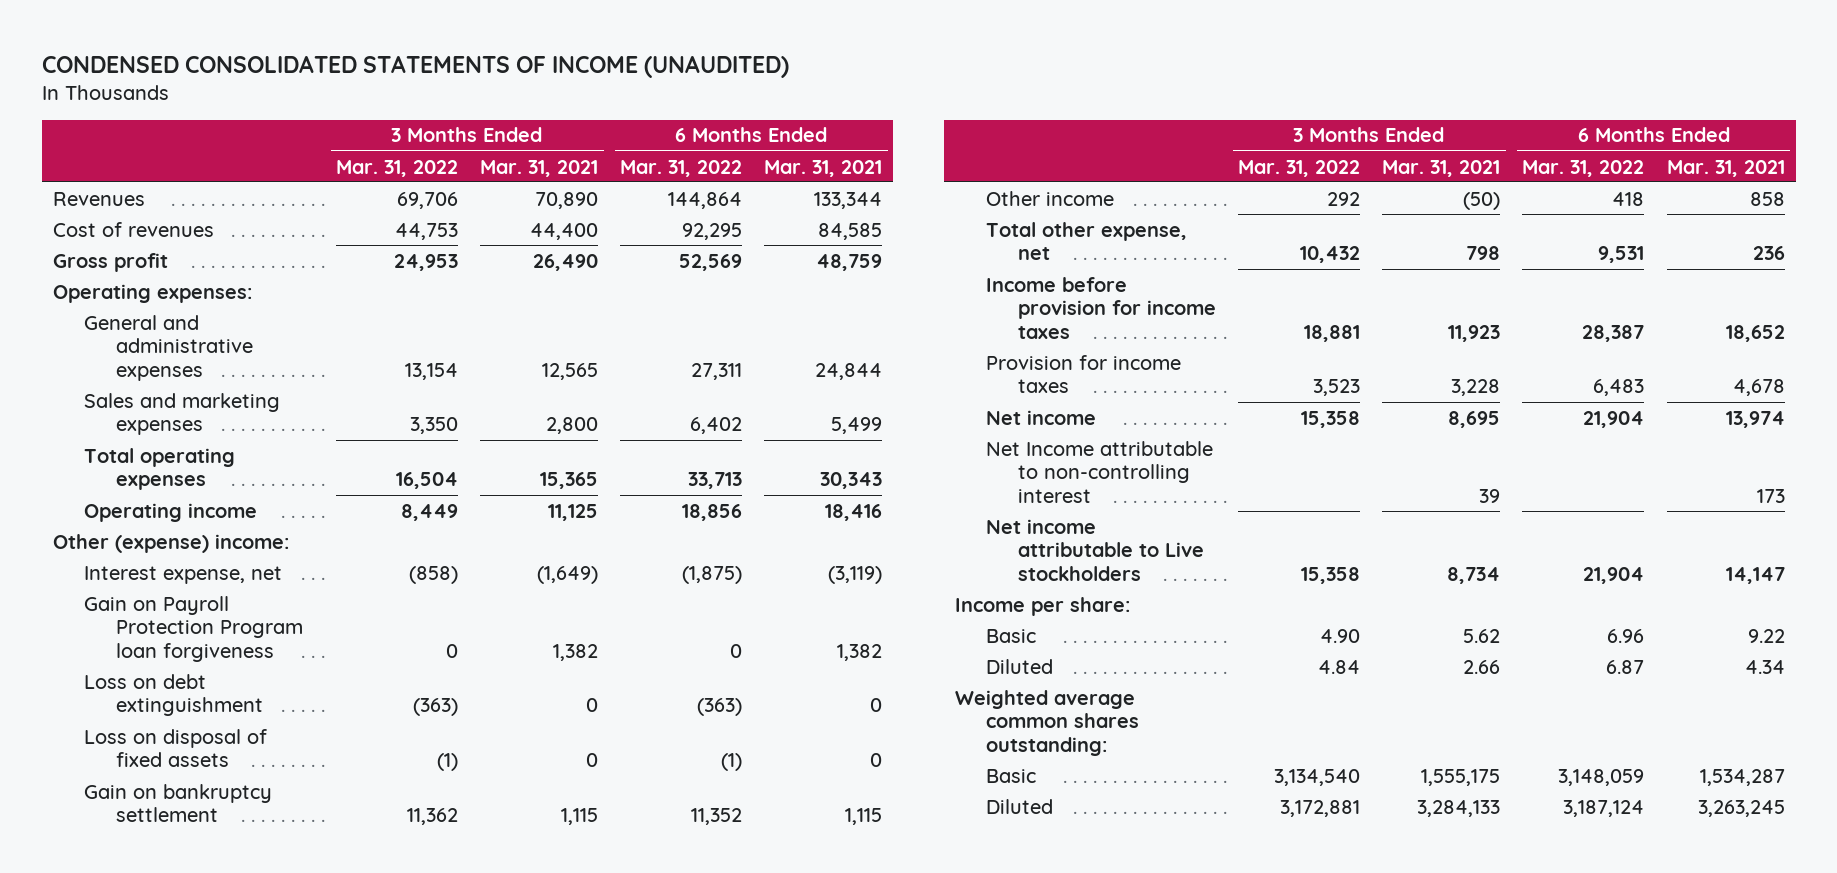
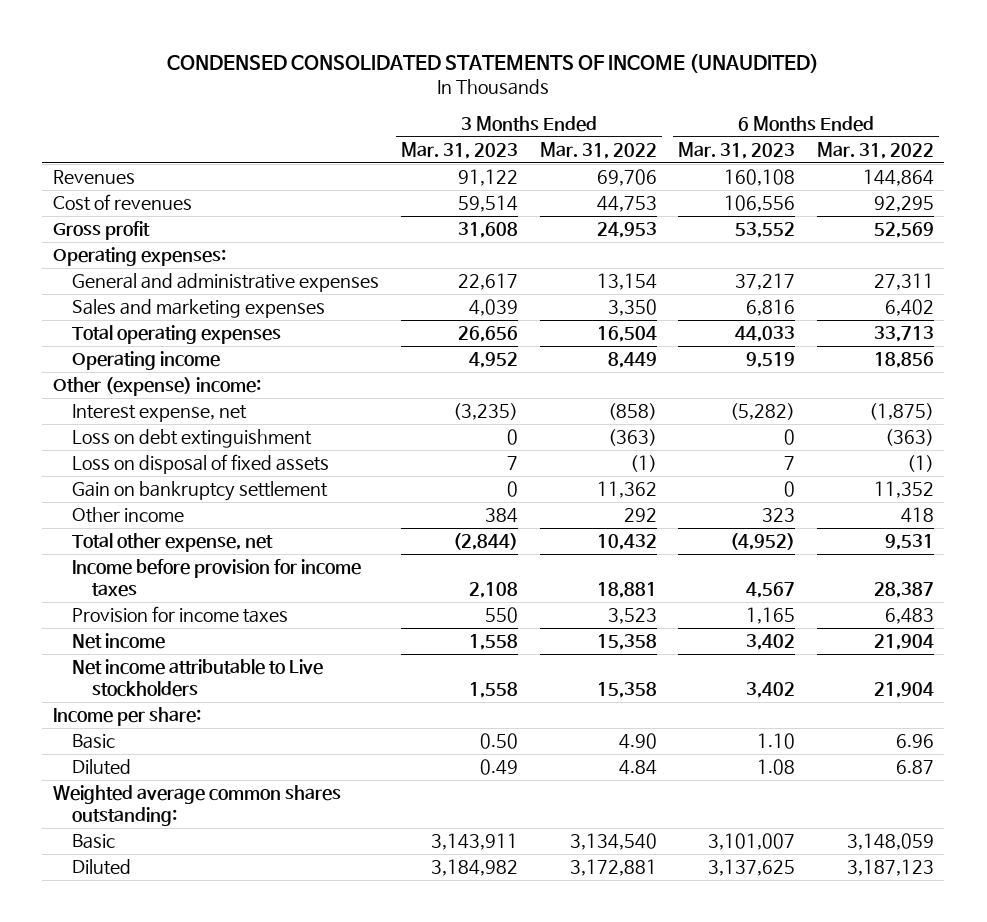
[480,159,599,177] Mar. 31, 2021 -> none
[764,159,883,177] Mar. 31, 2021 -> none
none -> [401,142,519,160] Mar. 31, 2023
none -> [678,142,796,160] Mar. 31, 2023
[84,595,304,662] Gain on Payroll Protection Program loan forgiveness -> none
[986,440,1214,503] Net Income attributable to non-controlling interest -> none
[1563,799,1645,817] 3,187,124 -> [846,859,934,877] 3,187,123

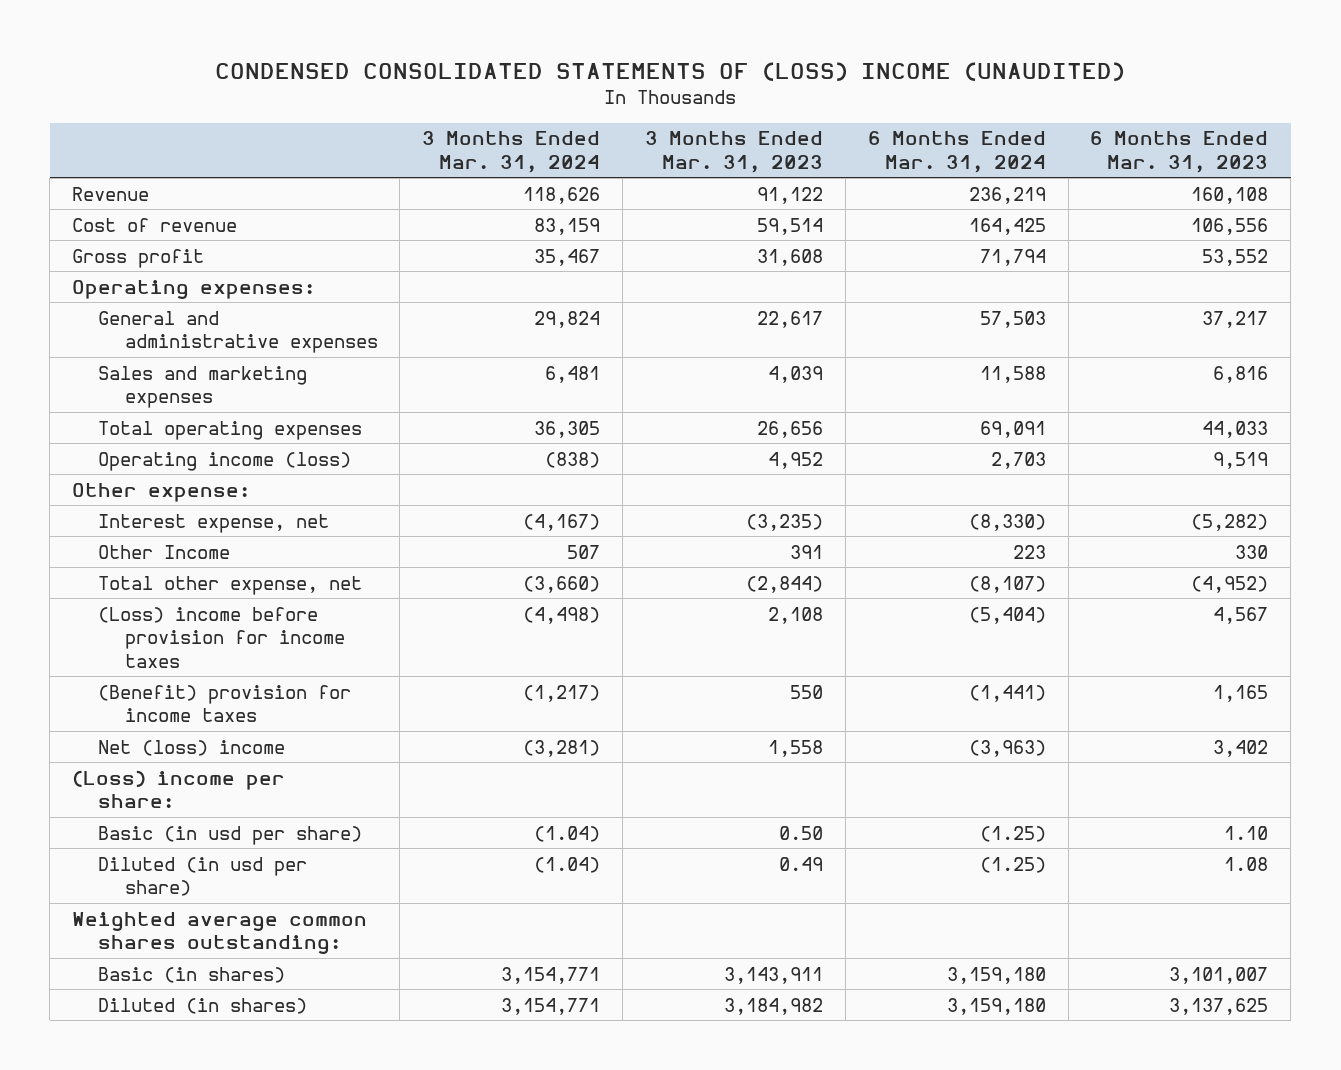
[167,53,820,73] CONDENSED CONSOLIDATED STATEMENTS OF INCOME (UNAUDITED) -> [215,61,1126,81] CONDENSED CONSOLIDATED STATEMENTS OF (LOSS) INCOME (UNAUDITED)
[539,142,657,160] Mar. 31, 2022 -> none
[816,142,934,160] Mar. 31, 2022 -> none
none -> [422,131,601,173] 3 Months Ended Mar. 31, 2024
none -> [867,131,1046,173] 6 Months Ended Mar. 31, 2024
[53,170,136,185] Revenues -> [72,186,150,201] Revenue
[53,194,193,212] Cost of revenues -> [72,217,238,232] Cost of revenue
[72,351,221,371] Operating income -> [98,451,352,471] Operating income (loss)
[53,377,262,397] Other (expense) income: -> [72,482,251,502] Other expense:
[72,429,313,449] Loss on debt extinguishment -> none
[72,454,330,475] Loss on disposal of fixed assets -> none
[72,481,329,502] Gain on bankruptcy settlement -> none
[72,507,185,524] Other income -> [98,544,231,559] Other Income
[485,508,519,524] 384 -> [789,544,823,559] 391
[762,508,796,523] 323 -> [1235,544,1269,559] 330
[72,633,166,650] Net income -> none
[72,559,362,597] Income before provision for income taxes -> [98,606,345,668] (Loss) income before provision for income taxes
[72,606,289,624] Provision for income taxes -> [98,684,352,723] (Benefit) provision for income taxes
[72,659,324,697] Net income attributable to Live stockholders -> [98,739,286,756] Net (loss) income
[53,707,202,727] Income per share: -> [72,769,286,809] (Loss) income per share:
[72,734,116,750] Basic -> [98,825,363,845] Basic (in usd per share)
[72,759,132,776] Diluted -> [98,856,308,897] Diluted (in usd per share)
[72,834,116,850] Basic -> [98,966,286,983] Basic (in shares)
[72,859,132,876] Diluted -> [98,997,308,1014] Diluted (in shares)

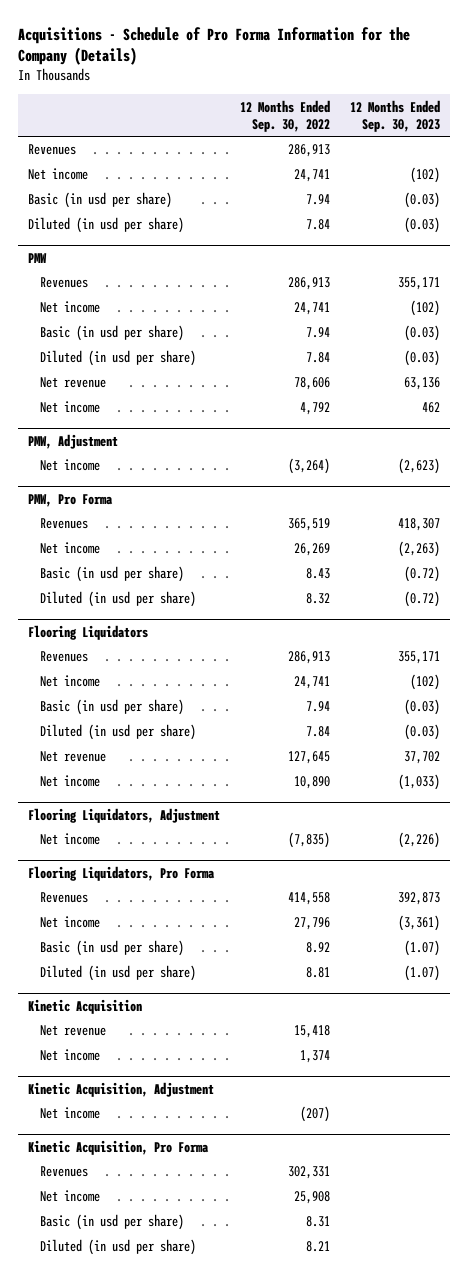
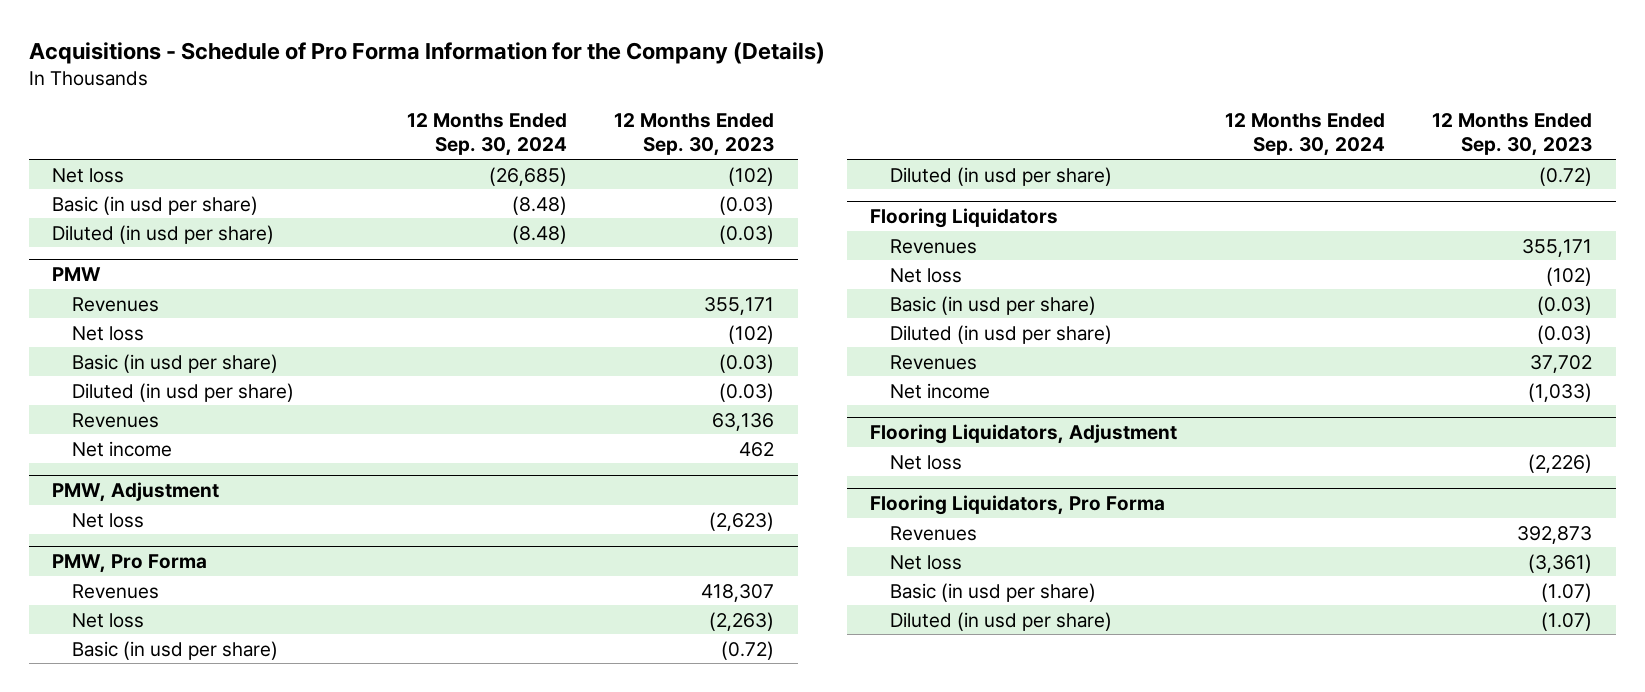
[240,99,331,132] 12 Months Ended Sep. 30, 2022 -> none
none -> [406,112,567,157] 12 Months Ended Sep. 30, 2024
[28,144,77,156] Revenues -> none
[28,168,89,181] Net income -> [52,167,125,183] Net loss
[39,301,100,314] Net income -> [72,325,145,341] Net loss
[39,377,106,389] Net revenue -> [72,412,160,428] Revenues
[39,459,100,472] Net income -> [72,512,145,528] Net loss
[39,542,100,555] Net income -> [72,612,145,628] Net loss
[39,675,100,688] Net income -> [890,267,963,283] Net loss
[39,751,106,763] Net revenue -> [890,354,978,370] Revenues
[39,833,100,846] Net income -> [890,454,963,470] Net loss
[39,916,100,929] Net income -> [890,554,963,570] Net loss
[28,998,143,1014] Kinetic Acquisition -> none
[39,1025,106,1037] Net revenue -> none
[39,1049,100,1062] Net income -> none
[28,1081,215,1097] Kinetic Acquisition, Adjustment -> none
[39,1107,100,1120] Net income -> none
[28,1139,210,1155] Kinetic Acquisition, Pro Forma -> none
[39,1166,88,1178] Revenues -> none
[39,1190,100,1203] Net income -> none
[39,1214,184,1231] Basic (in usd per share) -> none
[39,1239,196,1256] Diluted (in usd per share) -> none

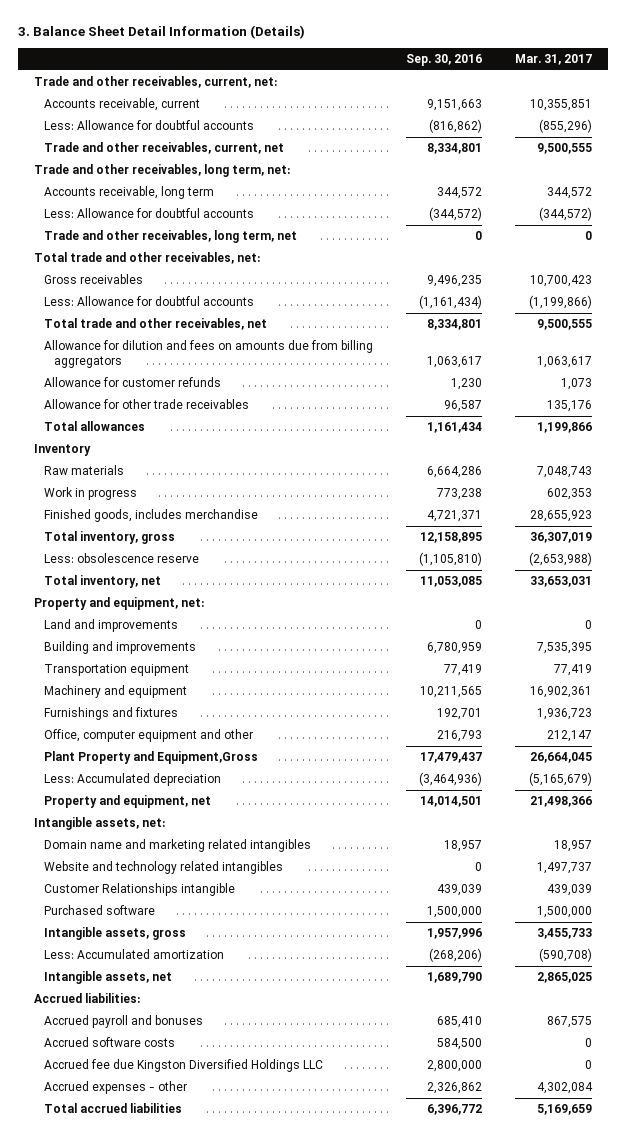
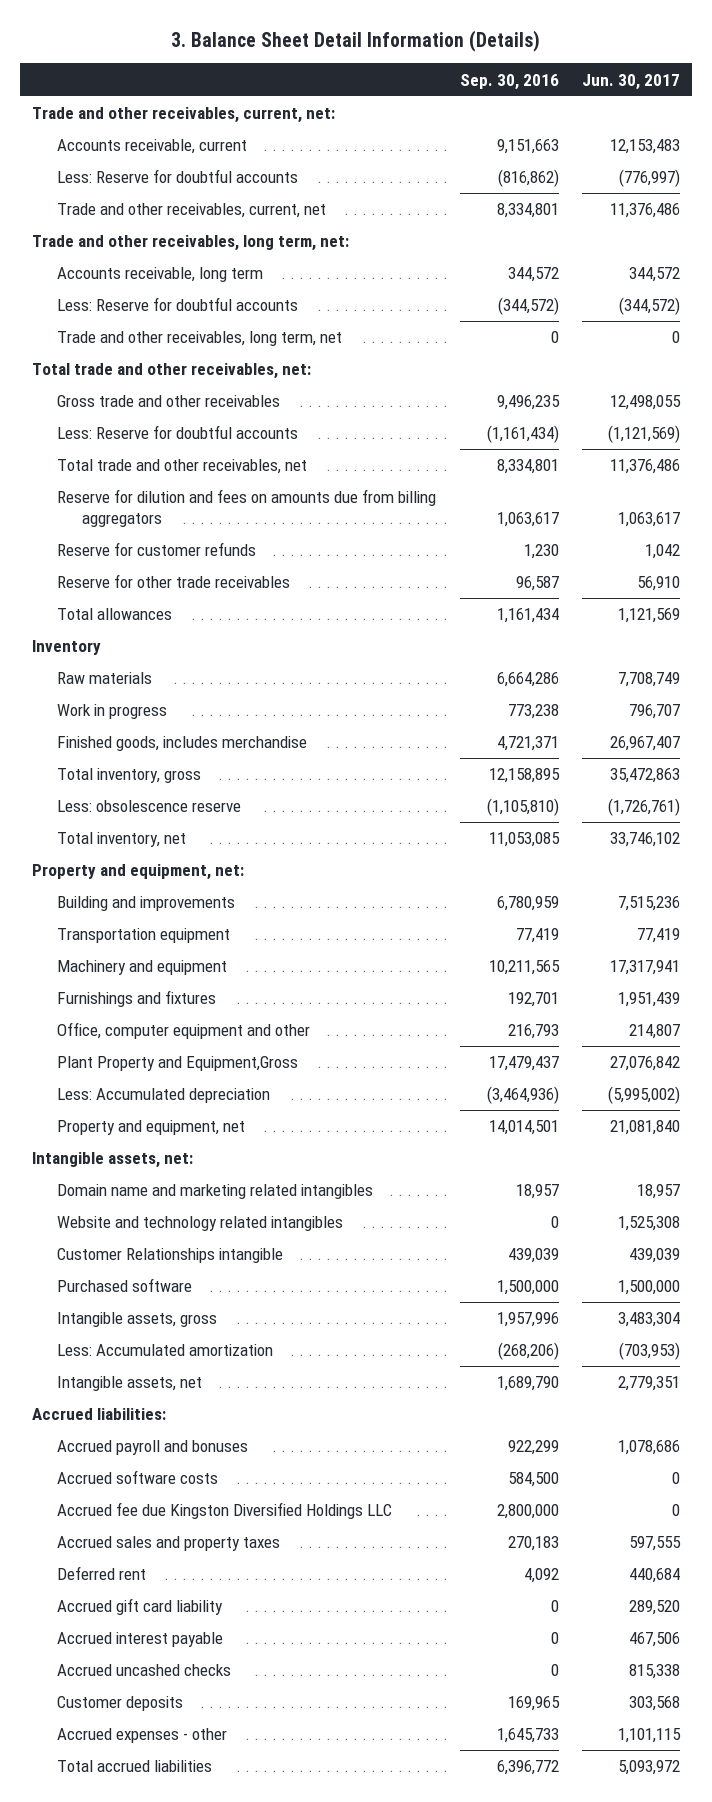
[514,53,592,65] Mar. 31, 2017 -> none
none -> [582,73,681,90] Jun. 30, 2017
[44,120,255,131] Less: Allowance for doubtful accounts -> [56,169,298,184] Less: Reserve for doubtful accounts
[44,208,255,219] Less: Allowance for doubtful accounts -> [56,297,298,312] Less: Reserve for doubtful accounts
[44,274,144,285] Gross receivables -> [56,395,280,408] Gross trade and other receivables
[44,296,255,307] Less: Allowance for doubtful accounts -> [56,425,298,440] Less: Reserve for doubtful accounts
[44,340,374,369] Allowance for dilution and fees on amounts due from billing aggregators -> [56,489,436,528] Reserve for dilution and fees on amounts due from billing aggregators
[44,377,222,388] Allowance for customer refunds -> [56,542,256,557] Reserve for customer refunds
[44,399,250,410] Allowance for other trade receivables -> [56,574,290,589] Reserve for other trade receivables
[44,619,179,633] Land and improvements -> none
[436,1016,482,1029] 685,410 -> [507,1440,559,1456] 922,299
none -> [56,1536,280,1552] Accrued sales and property taxes
none -> [56,1566,146,1581] Deferred rent
none -> [56,1598,223,1616] Accrued gift card liability
none -> [56,1632,223,1648] Accrued interest payable
none -> [56,1664,231,1677] Accrued uncashed checks
none -> [56,1696,183,1712] Customer deposits
[426,1082,482,1095] 2,326,862 -> [496,1728,559,1744] 1,645,733

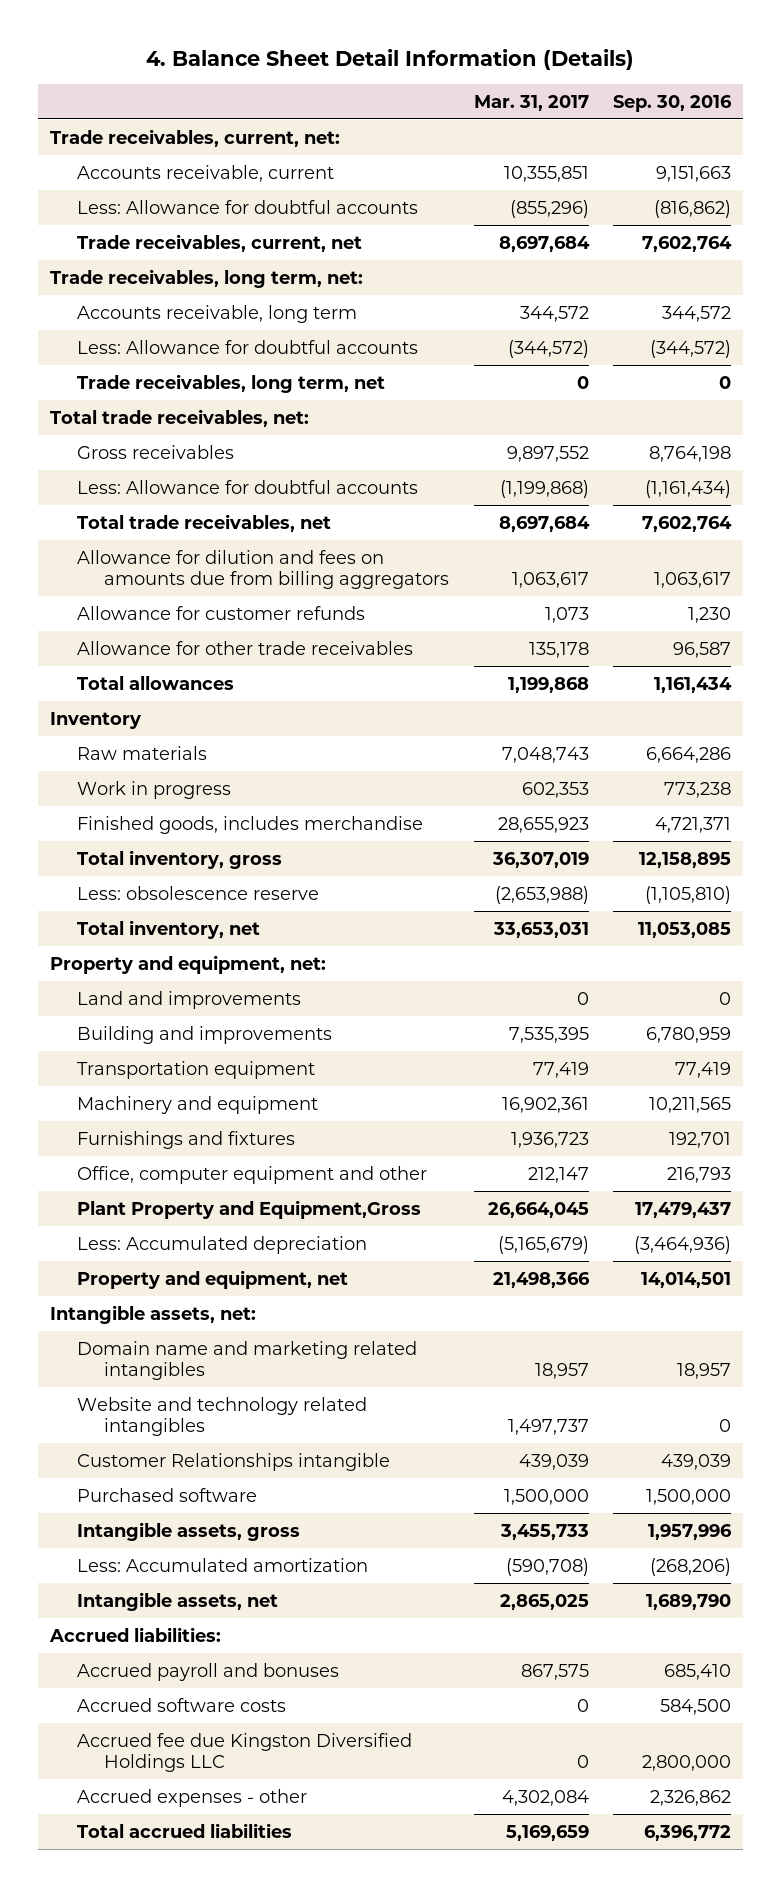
[171,29,541,52] 3. Balance Sheet Detail Information (Details) -> [146,49,635,71] 4. Balance Sheet Detail Information (Details)
[582,73,681,90] Jun. 30, 2017 -> none
none -> [473,94,589,111] Mar. 31, 2017
[32,107,336,124] Trade and other receivables, current, net: -> [49,128,340,147] Trade receivables, current, net:
[56,169,298,184] Less: Reserve for doubtful accounts -> [77,199,419,214] Less: Allowance for doubtful accounts
[56,203,326,219] Trade and other receivables, current, net -> [77,233,363,252] Trade receivables, current, net
[496,203,559,219] 8,334,801 -> [641,235,732,252] 7,602,764
[32,235,350,252] Trade and other receivables, long term, net: -> [49,268,363,288] Trade receivables, long term, net:
[56,297,298,312] Less: Reserve for doubtful accounts -> [77,339,419,354] Less: Allowance for doubtful accounts
[56,331,342,347] Trade and other receivables, long term, net -> [77,373,386,393] Trade receivables, long term, net
[32,363,312,380] Total trade and other receivables, net: -> [49,408,309,427] Total trade receivables, net:
[56,395,280,408] Gross trade and other receivables -> [77,444,235,459] Gross receivables
[496,395,560,411] 9,496,235 -> [648,445,731,462] 8,764,198
[56,425,298,440] Less: Reserve for doubtful accounts -> [77,479,419,494] Less: Allowance for doubtful accounts
[56,459,307,475] Total trade and other receivables, net -> [77,513,332,532] Total trade receivables, net
[496,459,559,475] 8,334,801 -> [641,515,732,532] 7,602,764
[56,489,436,528] Reserve for dilution and fees on amounts due from billing aggregators -> [77,549,450,590] Allowance for dilution and fees on amounts due from billing aggregators
[56,542,256,557] Reserve for customer refunds -> [77,605,366,620] Allowance for customer refunds
[56,574,290,589] Reserve for other trade receivables -> [77,640,414,655] Allowance for other trade receivables
none -> [77,990,302,1009] Land and improvements
[507,1440,559,1456] 922,299 -> [663,1663,731,1680] 685,410
[56,1536,280,1552] Accrued sales and property taxes -> none
[56,1566,146,1581] Deferred rent -> none
[56,1598,223,1616] Accrued gift card liability -> none
[56,1632,223,1648] Accrued interest payable -> none
[56,1664,231,1677] Accrued uncashed checks -> none
[56,1696,183,1712] Customer deposits -> none
[496,1728,559,1744] 1,645,733 -> [649,1789,731,1806] 2,326,862

